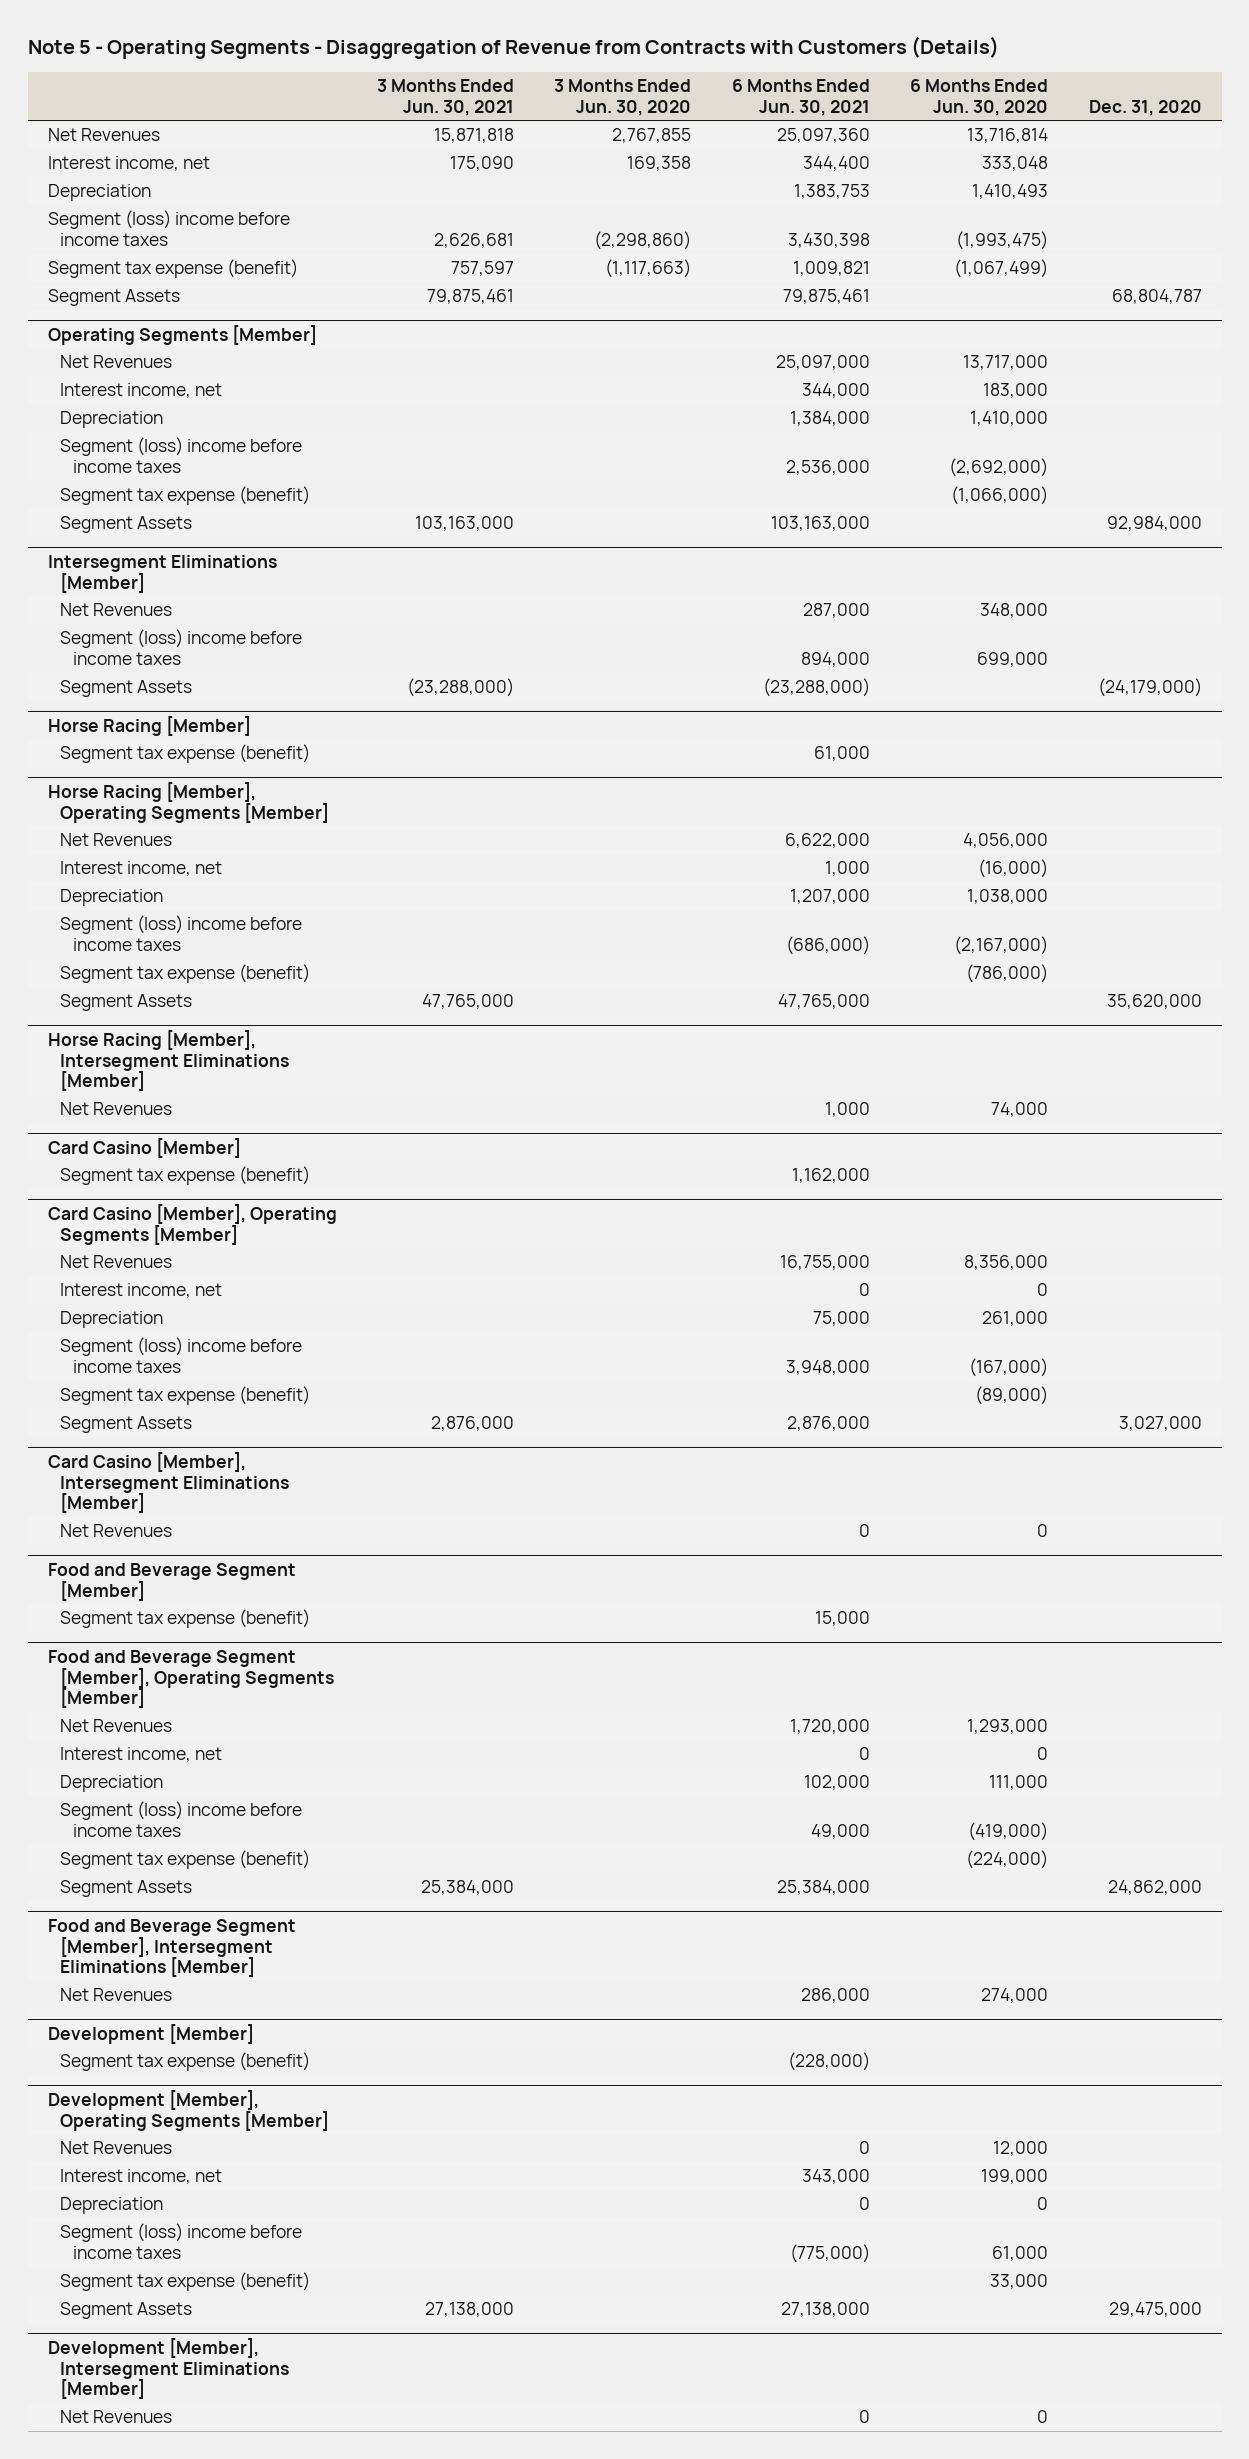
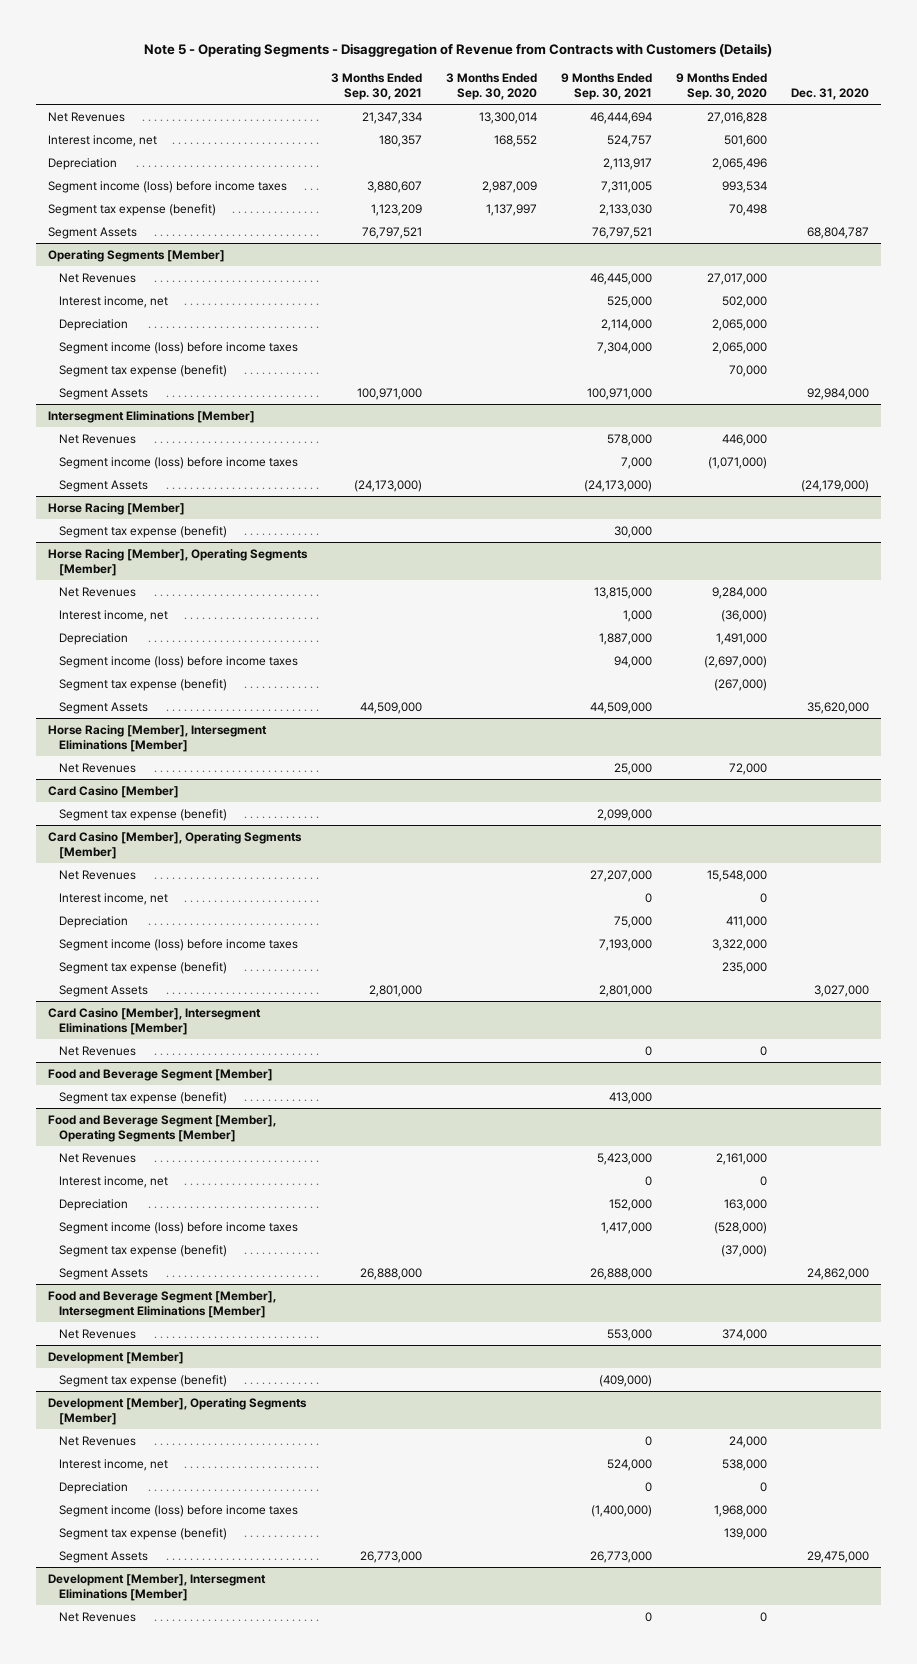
[377,78,515,116] 3 Months Ended Jun. 30, 2021 -> none
[554,78,692,116] 3 Months Ended Jun. 30, 2020 -> none
[731,78,870,116] 6 Months Ended Jun. 30, 2021 -> none
[910,78,1049,116] 6 Months Ended Jun. 30, 2020 -> none
none -> [330,72,422,100] 3 Months Ended Sep. 30, 2021
none -> [445,72,537,100] 3 Months Ended Sep. 30, 2020
none -> [561,72,653,100] 9 Months Ended Sep. 30, 2021
none -> [676,72,768,100] 9 Months Ended Sep. 30, 2020
[47,210,290,247] Segment (loss) income before income taxes -> [47,180,287,193] Segment income (loss) before income taxes
[60,437,303,474] Segment (loss) income before income taxes -> [58,341,298,354] Segment income (loss) before income taxes
[60,629,303,666] Segment (loss) income before income taxes -> [58,456,298,469] Segment income (loss) before income taxes
[60,915,303,952] Segment (loss) income before income taxes -> [58,655,298,668] Segment income (loss) before income taxes
[60,1337,303,1374] Segment (loss) income before income taxes -> [58,938,298,951] Segment income (loss) before income taxes
[60,1801,303,1838] Segment (loss) income before income taxes -> [58,1221,298,1234] Segment income (loss) before income taxes
[60,2223,303,2260] Segment (loss) income before income taxes -> [58,1504,298,1517] Segment income (loss) before income taxes

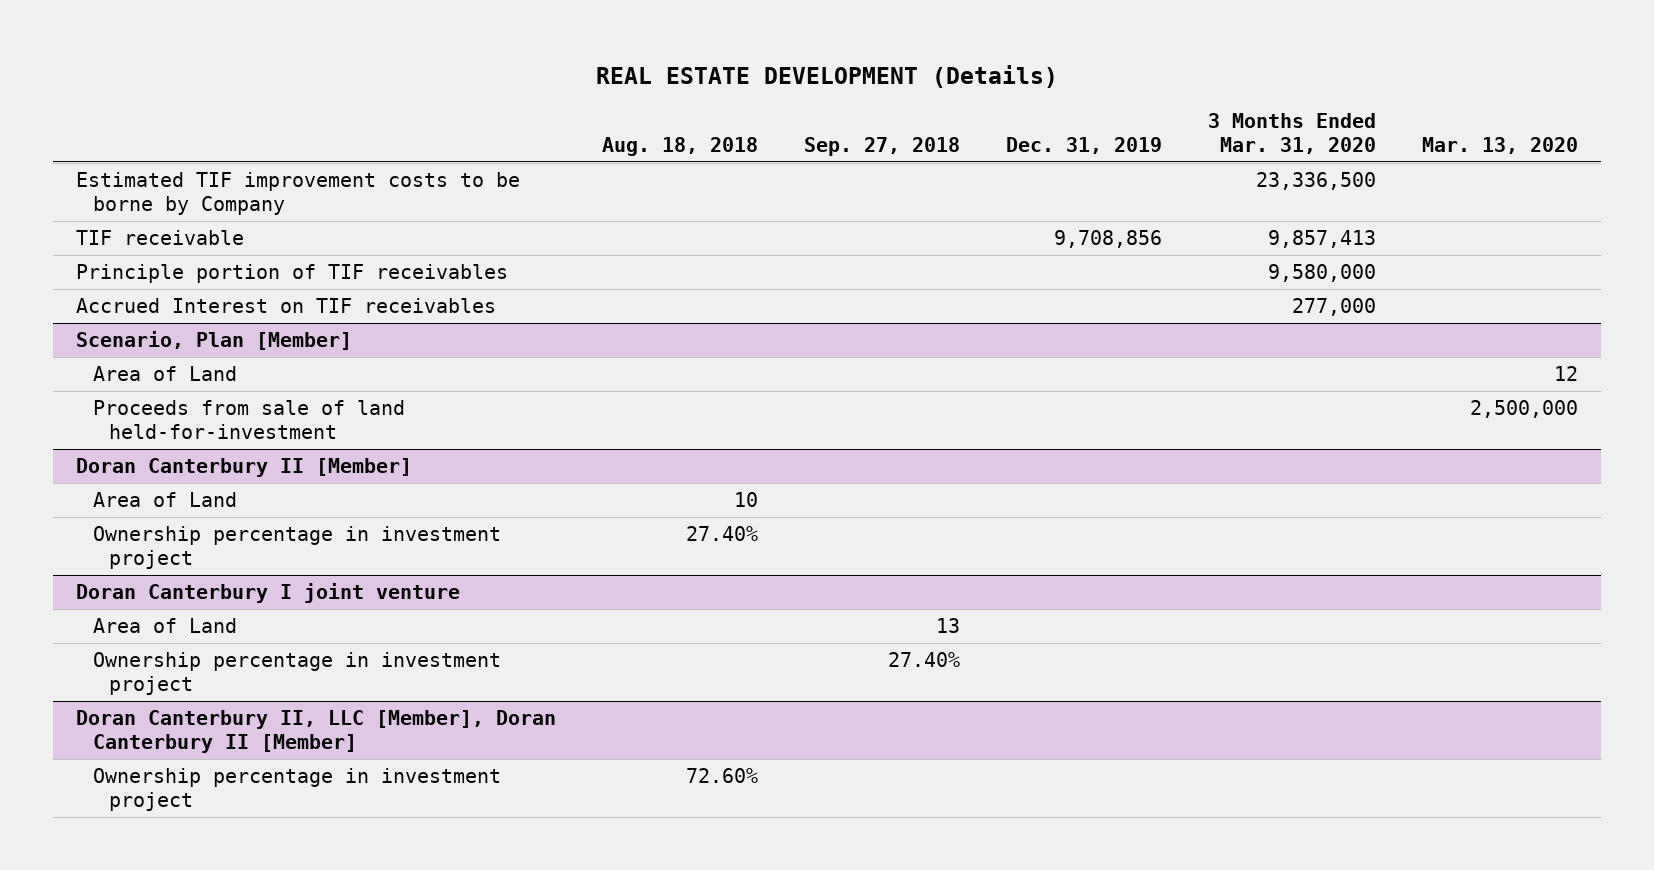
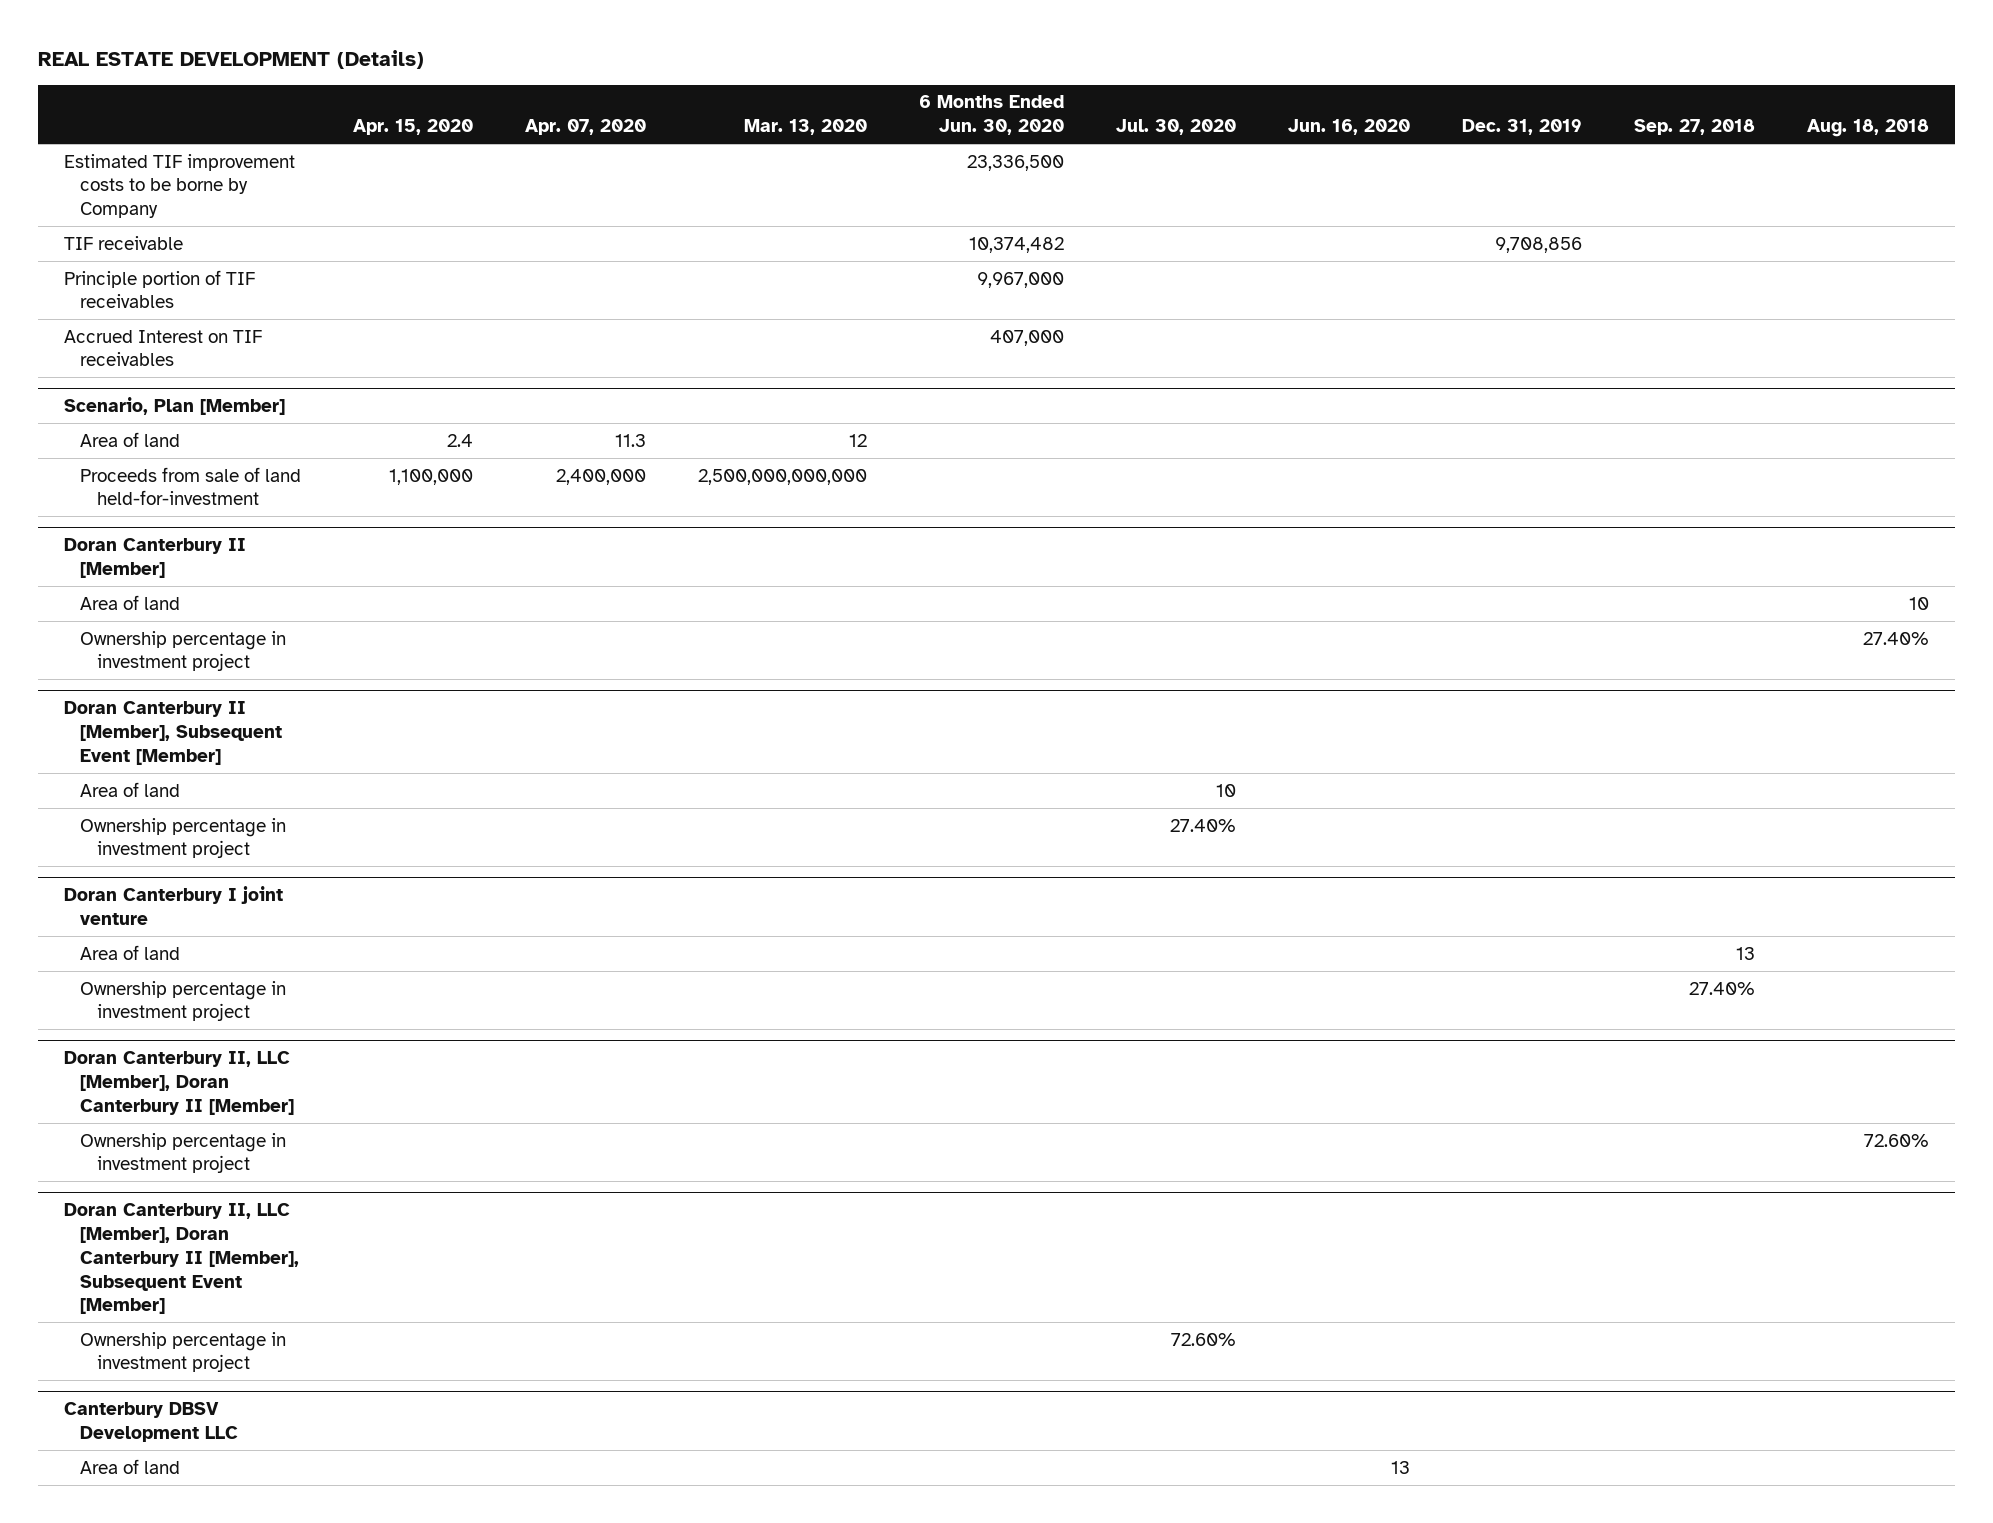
[1208,113,1377,155] 3 Months Ended Mar. 31, 2020 -> none
none -> [353,119,474,136] Apr. 15, 2020
none -> [525,119,647,136] Apr. 07, 2020
none -> [919,95,1065,136] 6 Months Ended Jun. 30, 2020
none -> [1116,119,1237,136] Jul. 30, 2020
none -> [1288,119,1411,136] Jun. 16, 2020
[92,366,237,382] Area of Land -> [80,431,181,447] Area of land
[1469,400,1578,419] 2,500,000 -> [698,468,868,485] 2,500,000,000,000
[92,492,237,508] Area of Land -> [80,594,181,610] Area of land
none -> [63,701,283,765] Doran Canterbury II [Member], Subsequent Event [Member]
none -> [80,781,181,797] Area of land
none -> [80,817,287,859] Ownership percentage in investment project
[92,618,237,634] Area of Land -> [80,944,181,960] Area of land
none -> [63,1203,300,1315] Doran Canterbury II, LLC [Member], Doran Canterbury II [Member], Subsequent Event [Member]
none -> [80,1331,287,1373] Ownership percentage in investment project
none -> [63,1402,239,1443] Canterbury DBSV Development LLC
none -> [80,1458,181,1474] Area of land

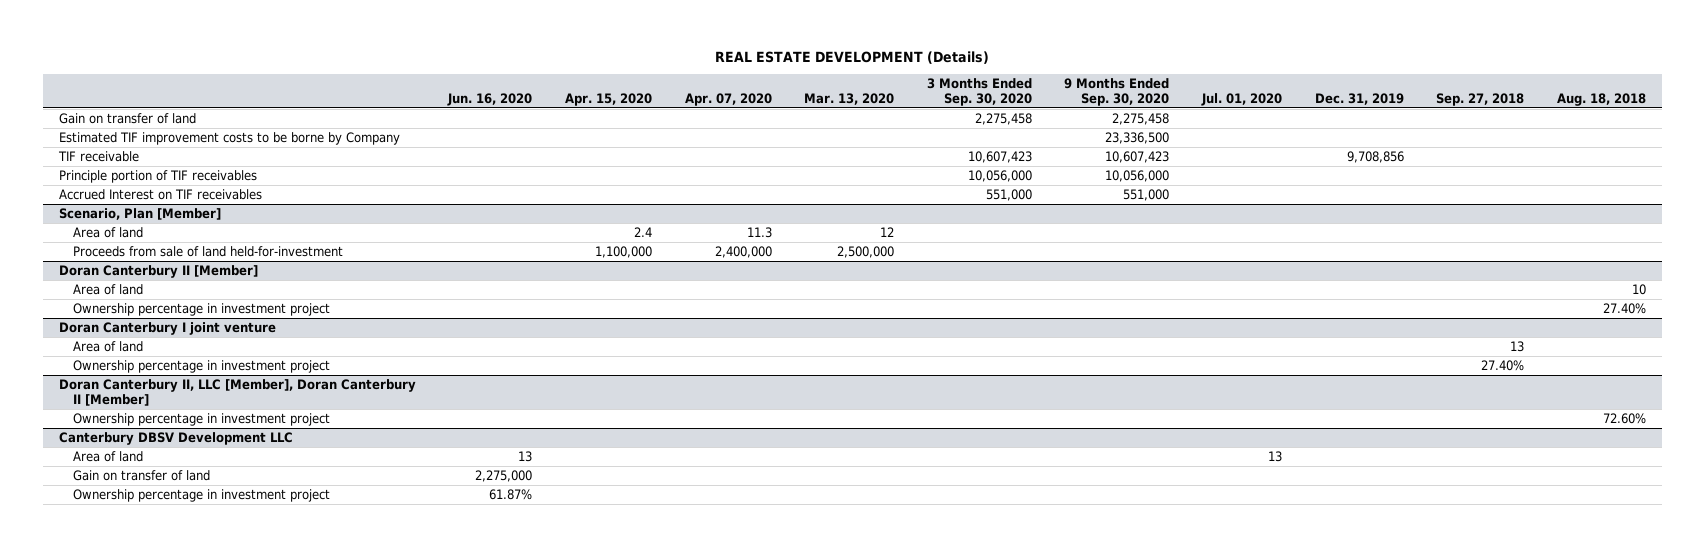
[919,95,1065,136] 6 Months Ended Jun. 30, 2020 -> none
[1116,119,1237,136] Jul. 30, 2020 -> none
none -> [926,78,1032,106] 3 Months Ended Sep. 30, 2020
none -> [1064,78,1170,106] 9 Months Ended Sep. 30, 2020
none -> [1200,92,1282,106] Jul. 01, 2020
none -> [58,113,196,125] Gain on transfer of land
[698,468,868,485] 2,500,000,000,000 -> [837,246,895,259] 2,500,000
[63,701,283,765] Doran Canterbury II [Member], Subsequent Event [Member] -> none
[80,781,181,797] Area of land -> none
[80,817,287,859] Ownership percentage in investment project -> none
[63,1203,300,1315] Doran Canterbury II, LLC [Member], Doran Canterbury II [Member], Subsequent Event [Member] -> none
[80,1331,287,1373] Ownership percentage in investment project -> none
none -> [73,470,211,482] Gain on transfer of land
none -> [73,489,331,503] Ownership percentage in investment project

